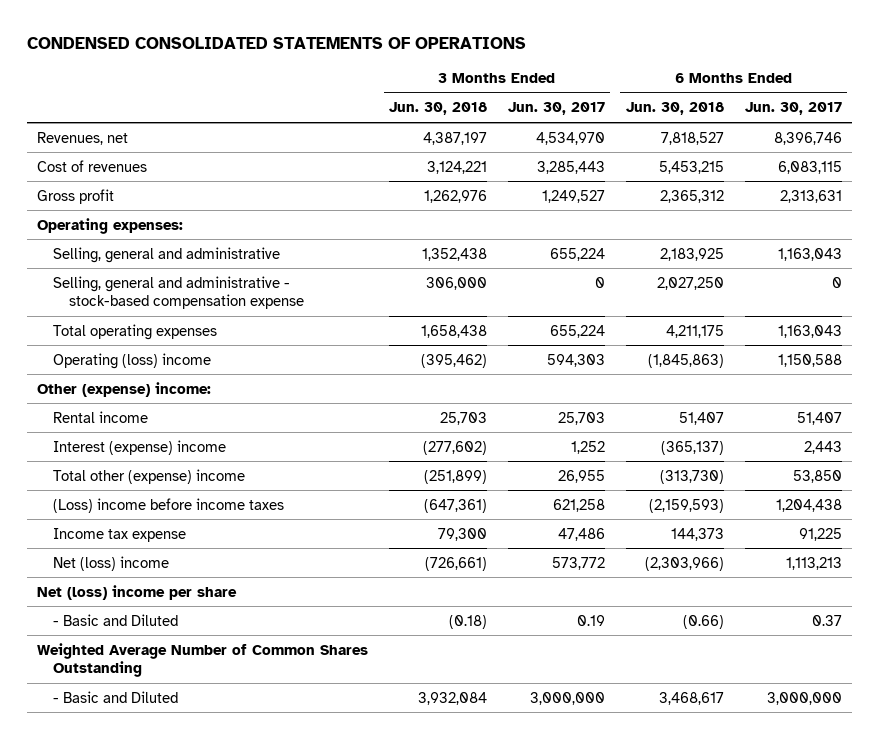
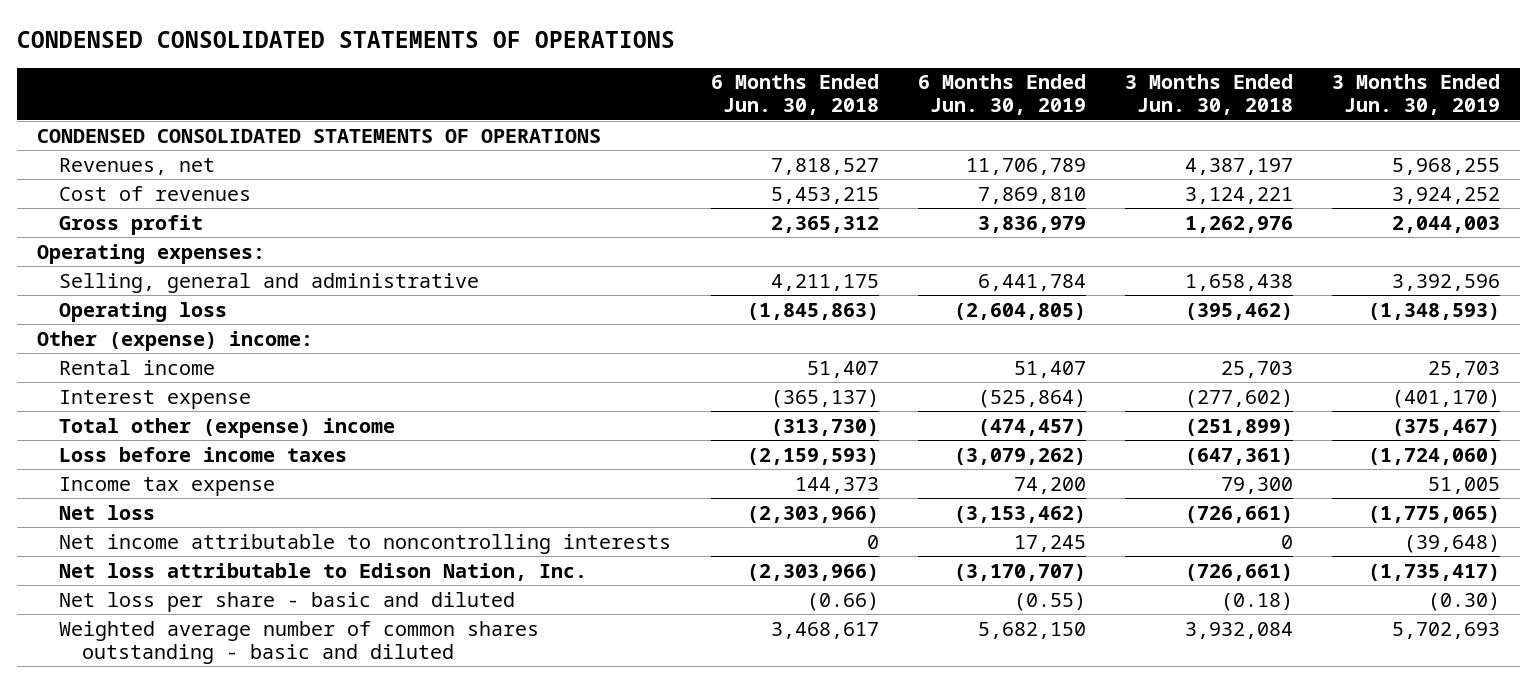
[507,102,605,116] Jun. 30, 2017 -> none
[744,102,842,116] Jun. 30, 2017 -> none
none -> [917,74,1086,116] 6 Months Ended Jun. 30, 2019
none -> [1332,74,1501,116] 3 Months Ended Jun. 30, 2019
none -> [36,128,601,143] CONDENSED CONSOLIDATED STATEMENTS OF OPERATIONS
[53,275,304,310] Selling, general and administrative - stock-based compensation expense -> none
[53,323,218,340] Total operating expenses -> none
[422,247,488,261] 1,352,438 -> [1185,273,1294,291] 1,658,438
[659,247,724,261] 2,183,925 -> [770,273,879,291] 4,211,175
[53,352,212,369] Operating (loss) income -> [59,301,228,322] Operating loss
[53,439,227,455] Interest (expense) income -> [59,389,252,409] Interest expense
[53,497,285,513] (Loss) income before income taxes -> [59,446,348,462] Loss before income taxes
[37,584,238,600] Net (loss) income per share -> none
[37,642,369,678] Weighted Average Number of Common Shares Outstanding -> none
none -> [59,504,156,520] Net loss
none -> [59,533,672,554] Net income attributable to noncontrolling interests
[53,555,170,571] Net (loss) income -> [59,562,588,581] Net loss attributable to Edison Nation, Inc.
[53,613,179,626] - Basic and Diluted -> [59,591,516,612] Net loss per share - basic and diluted
[53,690,179,703] - Basic and Diluted -> [59,620,540,664] Weighted average number of common shares outstanding - basic and diluted

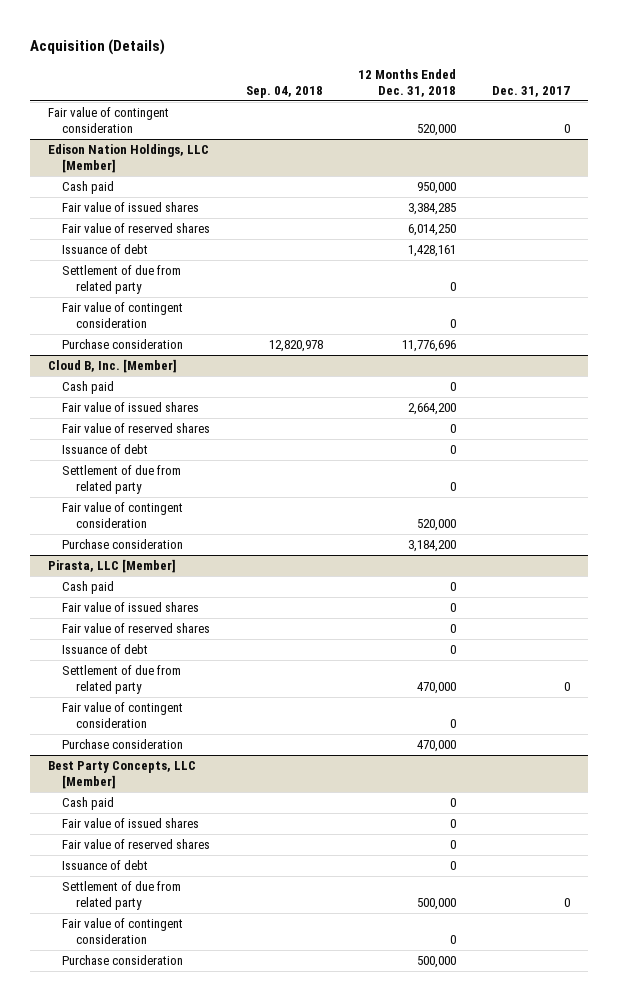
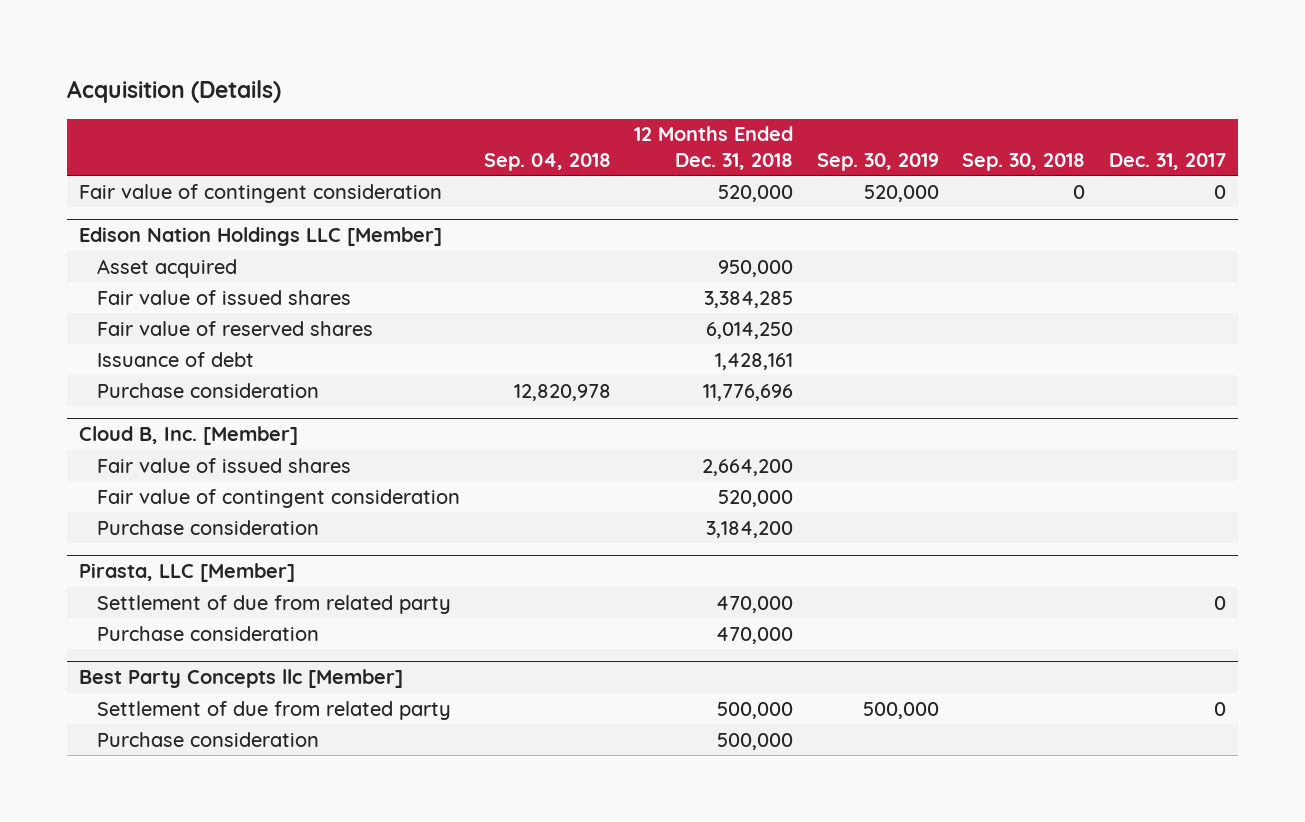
none -> [816,152,939,171] Sep. 30, 2019
none -> [962,152,1086,171] Sep. 30, 2018
[48,144,210,174] Edison Nation Holdings, LLC [Member] -> [79,227,443,247] Edison Nation Holdings LLC [Member]
[62,181,115,195] Cash paid -> [97,258,238,278] Asset acquired
[62,265,182,295] Settlement of due from related party -> none
[62,302,184,329] Fair value of contingent consideration -> none
[62,381,115,395] Cash paid -> none
[62,423,211,434] Fair value of reserved shares -> none
[62,444,149,455] Issuance of debt -> none
[62,465,182,495] Settlement of due from related party -> none
[62,581,115,595] Cash paid -> none
[62,602,200,613] Fair value of issued shares -> none
[62,623,211,634] Fair value of reserved shares -> none
[62,644,149,655] Issuance of debt -> none
[62,702,184,729] Fair value of contingent consideration -> none
[62,797,115,811] Cash paid -> none
[62,818,200,829] Fair value of issued shares -> none
[62,839,211,850] Fair value of reserved shares -> none
[62,860,149,871] Issuance of debt -> none
[48,761,197,790] Best Party Concepts, LLC [Member] -> [79,669,404,689] Best Party Concepts llc [Member]
[62,918,184,945] Fair value of contingent consideration -> none

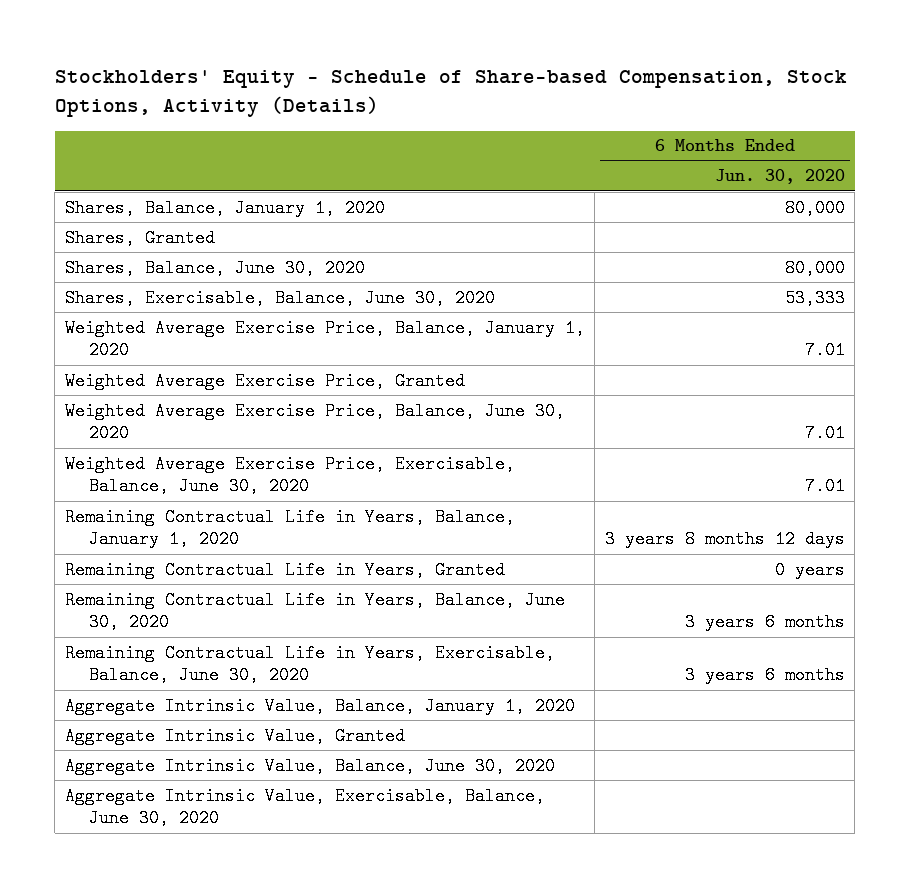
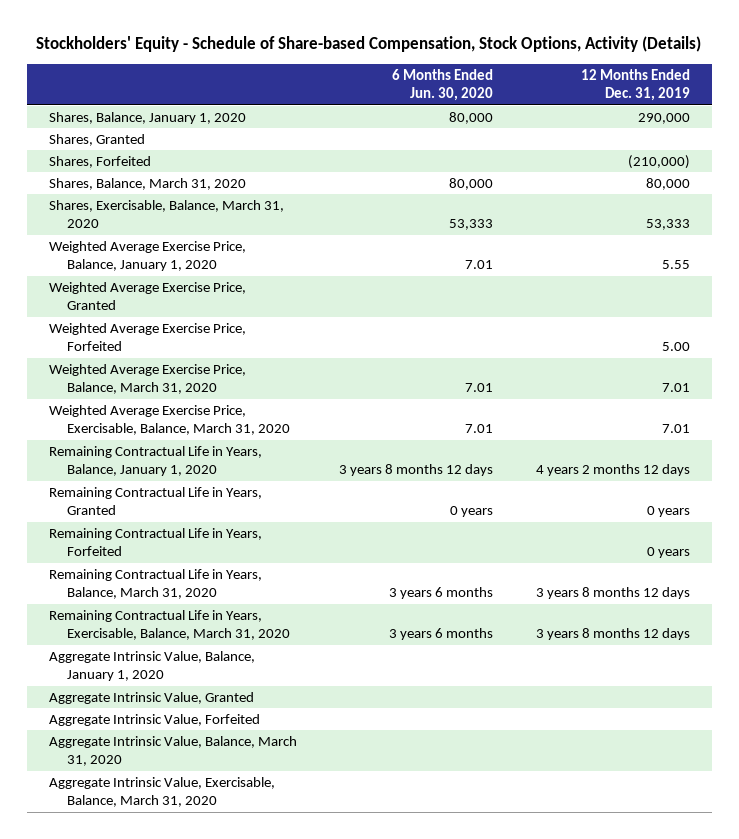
none -> [581,68,691,102] 12 Months Ended Dec. 31, 2019
none -> [48,155,151,168] Shares, Forfeited
[64,258,365,277] Shares, Balance, June 30, 2020 -> [48,177,246,190] Shares, Balance, March 31, 2020
[64,288,495,307] Shares, Exercisable, Balance, June 30, 2020 -> [48,199,284,229] Shares, Exercisable, Balance, March 31, 2020
none -> [48,322,246,352] Weighted Average Exercise Price, Forfeited
[64,401,565,443] Weighted Average Exercise Price, Balance, June 30, 2020 -> [48,363,246,395] Weighted Average Exercise Price, Balance, March 31, 2020
[64,454,515,496] Weighted Average Exercise Price, Exercisable, Balance, June 30, 2020 -> [48,404,290,436] Weighted Average Exercise Price, Exercisable, Balance, March 31, 2020
none -> [48,527,262,557] Remaining Contractual Life in Years, Forfeited
[64,590,565,632] Remaining Contractual Life in Years, Balance, June 30, 2020 -> [48,568,262,600] Remaining Contractual Life in Years, Balance, March 31, 2020
[64,643,555,685] Remaining Contractual Life in Years, Exercisable, Balance, June 30, 2020 -> [48,609,290,641] Remaining Contractual Life in Years, Exercisable, Balance, March 31, 2020
none -> [48,713,260,726] Aggregate Intrinsic Value, Forfeited
[64,756,555,775] Aggregate Intrinsic Value, Balance, June 30, 2020 -> [48,735,297,767] Aggregate Intrinsic Value, Balance, March 31, 2020
[64,786,545,828] Aggregate Intrinsic Value, Exercisable, Balance, June 30, 2020 -> [48,776,275,808] Aggregate Intrinsic Value, Exercisable, Balance, March 31, 2020

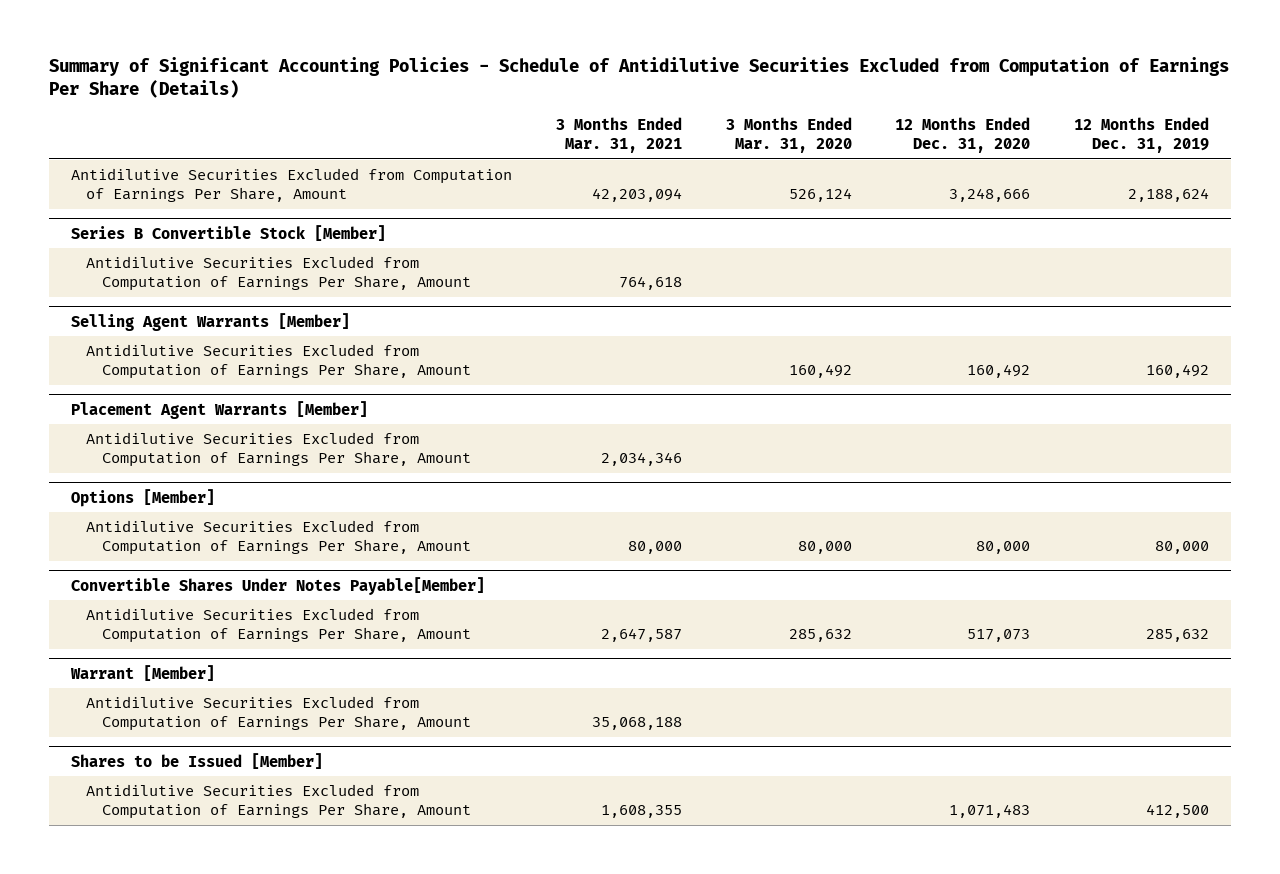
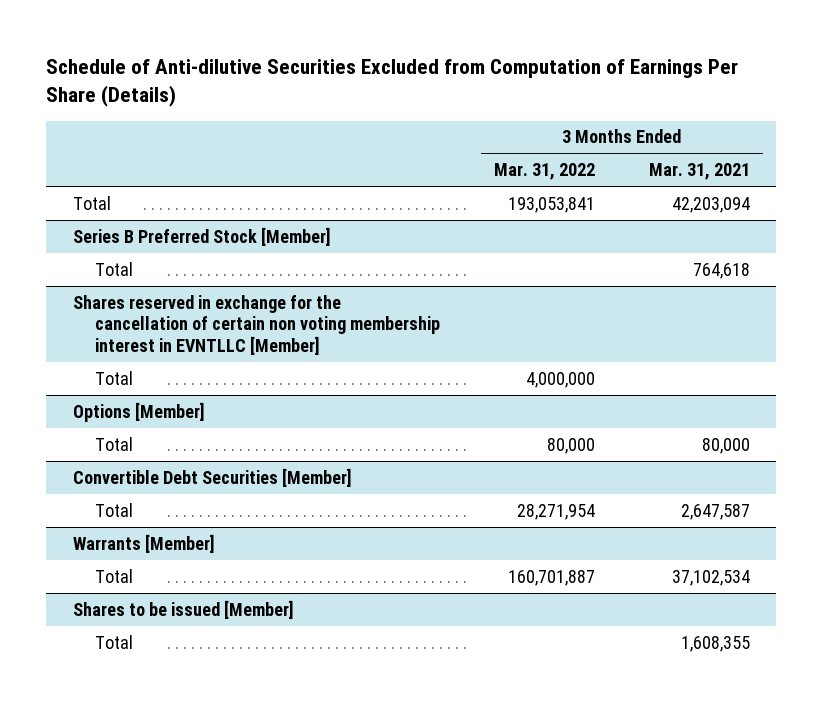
[48,57,1229,99] Summary of Significant Accounting Policies - Schedule of Antidilutive Securities Excluded from Computation of Earnings Per Share (Details) -> [46,59,739,108] Schedule of Anti-dilutive Securities Excluded from Computation of Earnings Per Share (Details)
[725,117,852,154] 3 Months Ended Mar. 31, 2020 -> none
[895,117,1031,154] 12 Months Ended Dec. 31, 2020 -> none
[1074,117,1210,154] 12 Months Ended Dec. 31, 2019 -> none
none -> [493,163,595,181] Mar. 31, 2022
[70,312,350,331] Selling Agent Warrants [Member] -> none
[70,400,368,419] Placement Agent Warrants [Member] -> none
[86,432,471,467] Antidilutive Securities Excluded from Computation of Earnings Per Share, Amount -> none
[70,168,512,202] Antidilutive Securities Excluded from Computation of Earnings Per Share, Amount -> [72,195,111,210] Total
[70,224,386,241] Series B Convertible Stock [Member] -> [72,226,331,246] Series B Preferred Stock [Member]
[86,256,471,291] Antidilutive Securities Excluded from Computation of Earnings Per Share, Amount -> [95,261,134,276] Total
none -> [72,294,441,355] Shares reserved in exchange for the cancellation of certain non voting membership interest in EVNTLLC [Member]
[86,344,471,379] Antidilutive Securities Excluded from Computation of Earnings Per Share, Amount -> [95,370,134,385] Total
[86,696,471,731] Antidilutive Securities Excluded from Computation of Earnings Per Share, Amount -> none
[86,520,471,555] Antidilutive Securities Excluded from Computation of Earnings Per Share, Amount -> [95,436,134,451] Total
[70,576,485,595] Convertible Shares Under Notes Payable[Member] -> [72,467,352,487] Convertible Debt Securities [Member]
[86,608,471,643] Antidilutive Securities Excluded from Computation of Earnings Per Share, Amount -> [95,502,134,517] Total
[69,664,215,681] Warrant [Member] -> [72,533,215,553] Warrants [Member]
none -> [95,568,134,583] Total
[70,752,323,769] Shares to be Issued [Member] -> [72,599,294,619] Shares to be issued [Member]
[86,784,471,819] Antidilutive Securities Excluded from Computation of Earnings Per Share, Amount -> [95,634,134,649] Total

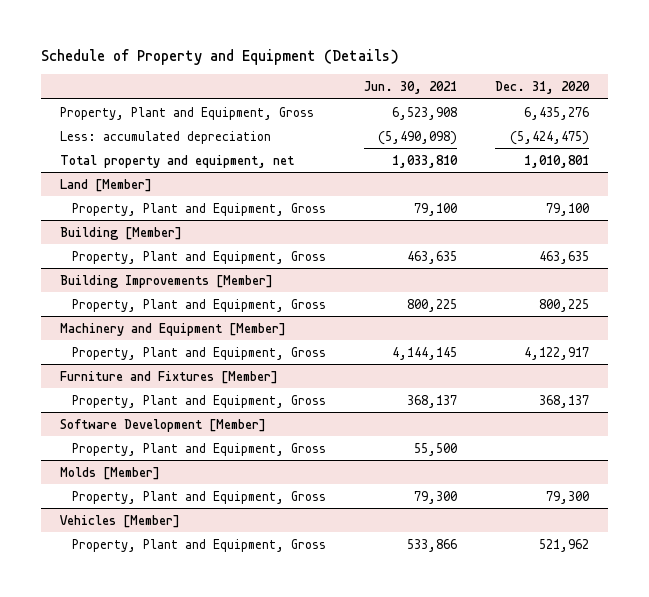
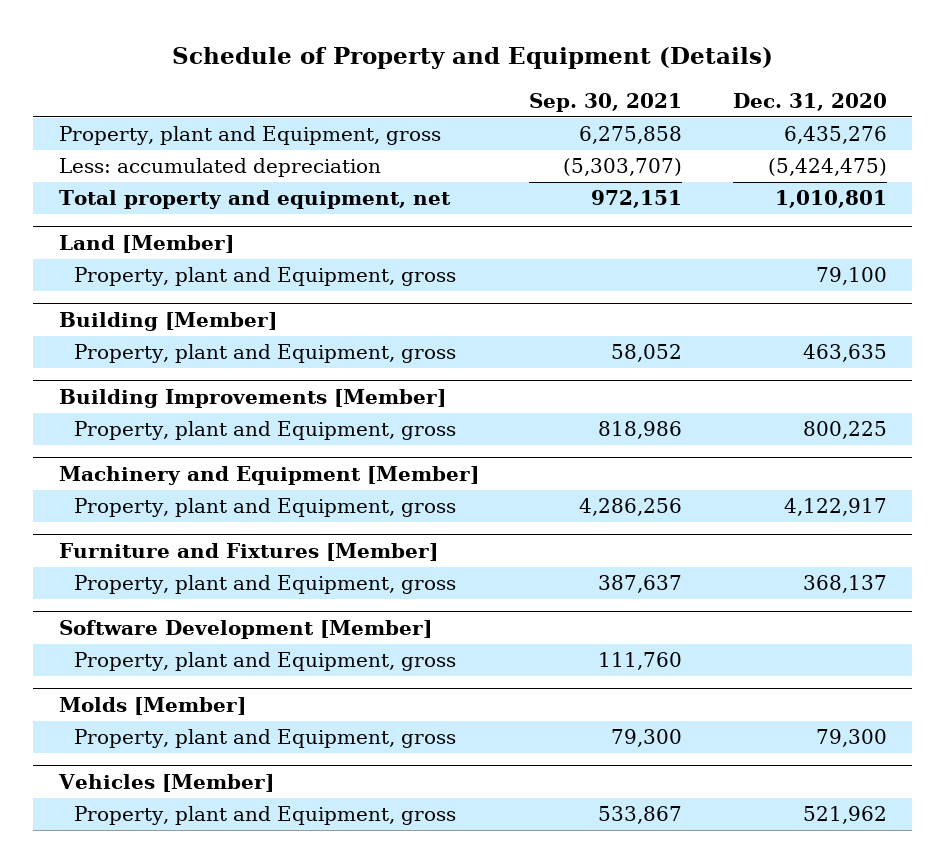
[363,80,457,94] Jun. 30, 2021 -> none
none -> [529,92,683,112] Sep. 30, 2021
[60,106,315,120] Property, Plant and Equipment, Gross -> [58,126,441,146] Property, plant and Equipment, gross
[71,202,326,216] Property, Plant and Equipment, Gross -> [73,267,456,287] Property, plant and Equipment, gross
[71,250,326,264] Property, Plant and Equipment, Gross -> [73,344,456,364] Property, plant and Equipment, gross
[71,298,326,312] Property, Plant and Equipment, Gross -> [73,421,456,441] Property, plant and Equipment, gross
[71,346,326,360] Property, Plant and Equipment, Gross -> [73,498,456,518] Property, plant and Equipment, gross
[71,394,326,408] Property, Plant and Equipment, Gross -> [73,575,456,595] Property, plant and Equipment, gross
[71,442,326,456] Property, Plant and Equipment, Gross -> [73,652,456,672] Property, plant and Equipment, gross
[71,490,326,504] Property, Plant and Equipment, Gross -> [73,729,456,749] Property, plant and Equipment, gross
[71,538,326,552] Property, Plant and Equipment, Gross -> [73,806,456,826] Property, plant and Equipment, gross

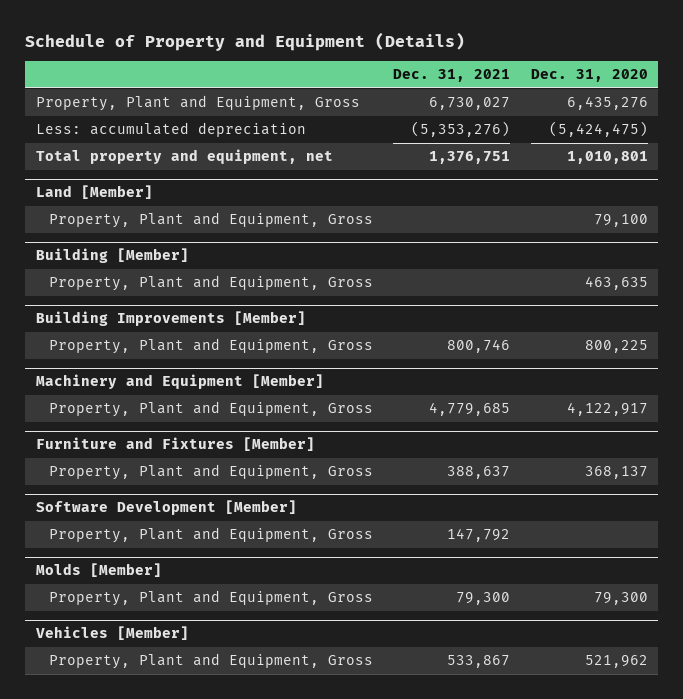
[529,92,683,112] Sep. 30, 2021 -> none
none -> [393,68,511,82] Dec. 31, 2021
[58,126,441,146] Property, plant and Equipment, gross -> [35,95,360,112] Property, Plant and Equipment, Gross
[73,267,456,287] Property, plant and Equipment, gross -> [48,212,373,229] Property, Plant and Equipment, Gross
[73,344,456,364] Property, plant and Equipment, gross -> [48,275,373,292] Property, Plant and Equipment, Gross
[73,421,456,441] Property, plant and Equipment, gross -> [48,338,373,355] Property, Plant and Equipment, Gross
[73,498,456,518] Property, plant and Equipment, gross -> [48,401,373,418] Property, Plant and Equipment, Gross
[73,575,456,595] Property, plant and Equipment, gross -> [48,464,373,481] Property, Plant and Equipment, Gross
[73,652,456,672] Property, plant and Equipment, gross -> [48,527,373,544] Property, Plant and Equipment, Gross
[73,729,456,749] Property, plant and Equipment, gross -> [48,590,373,607] Property, Plant and Equipment, Gross
[73,806,456,826] Property, plant and Equipment, gross -> [48,653,373,670] Property, Plant and Equipment, Gross

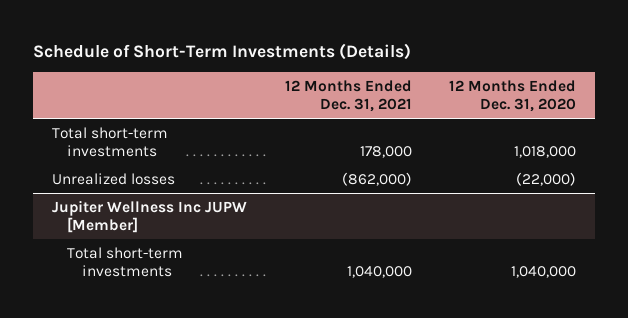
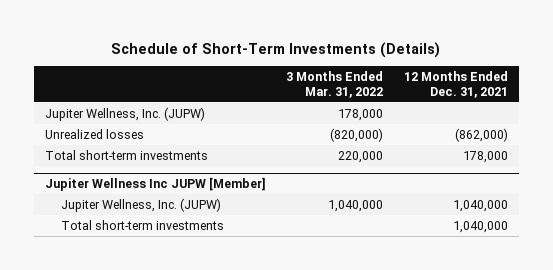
[449,79,577,112] 12 Months Ended Dec. 31, 2020 -> none
none -> [286,70,384,98] 3 Months Ended Mar. 31, 2022
none -> [44,106,205,121] Jupiter Wellness, Inc. (JUPW)
[51,126,168,157] Total short-term investments -> [44,149,208,160] Total short-term investments
none -> [60,197,221,212] Jupiter Wellness, Inc. (JUPW)

